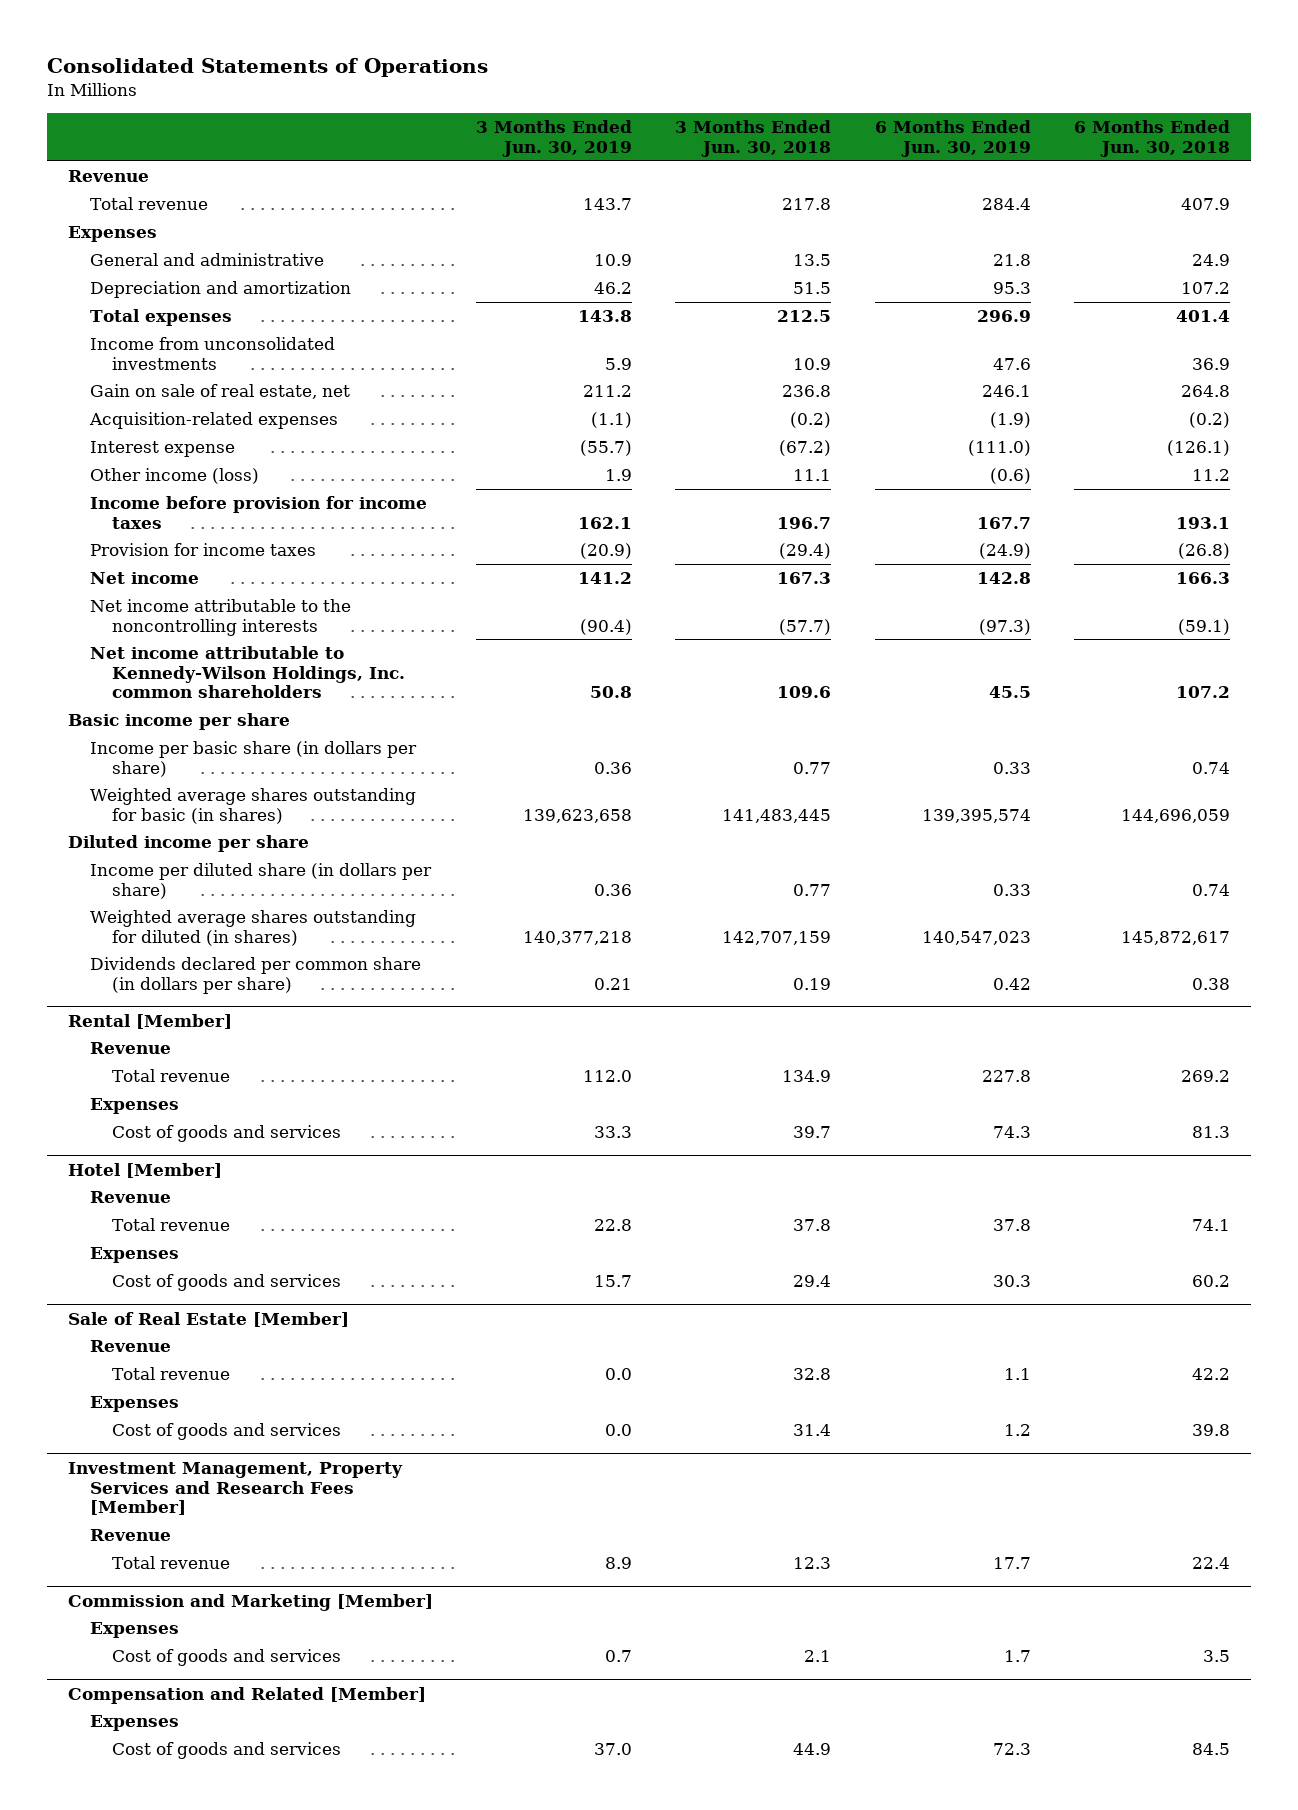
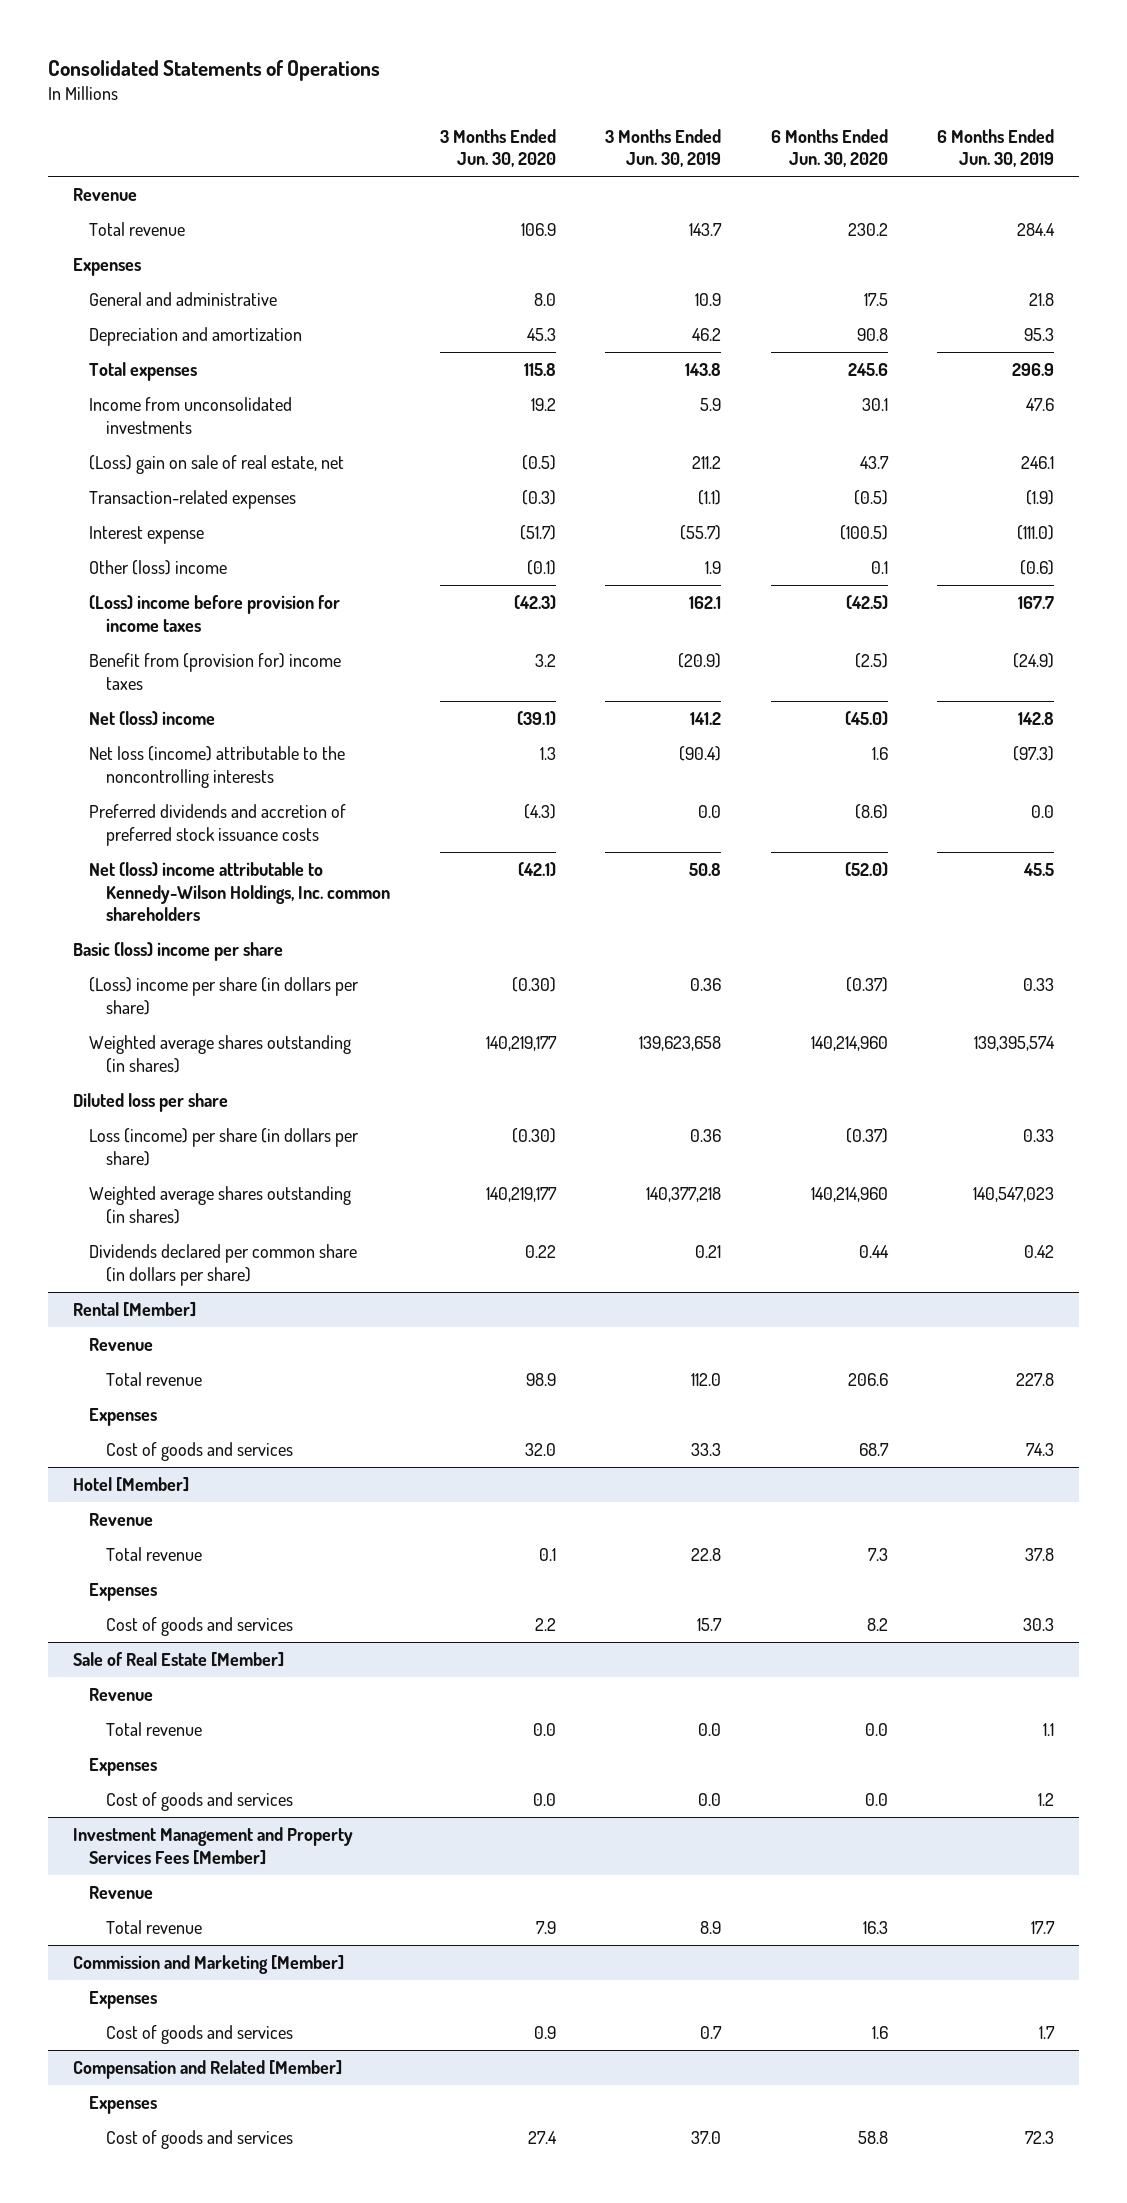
[675,120,832,158] 3 Months Ended Jun. 30, 2018 -> none
[1073,120,1230,158] 6 Months Ended Jun. 30, 2018 -> none
none -> [439,128,556,167] 3 Months Ended Jun. 30, 2020
none -> [770,128,888,167] 6 Months Ended Jun. 30, 2020
[90,383,351,399] Gain on sale of real estate, net -> [89,455,345,475] (Loss) gain on sale of real estate, net
[89,411,339,429] Acquisition-related expenses -> [89,490,297,510] Transaction-related expenses
[90,467,260,484] Other income (loss) -> [89,560,228,576] Other (loss) income
[90,495,428,529] Income before provision for income taxes -> [89,595,341,632] (Loss) income before provision for income taxes
[90,542,317,556] Provision for income taxes -> [89,653,342,690] Benefit from (provision for) income taxes
[90,571,200,584] Net income -> [89,711,216,727] Net (loss) income
[90,598,352,636] Net income attributable to the noncontrolling interests -> [89,746,346,788] Net loss (income) attributable to the noncontrolling interests
none -> [89,804,347,846] Preferred dividends and accretion of preferred stock issuance costs
[90,645,405,699] Net income attributable to Kennedy-Wilson Holdings, Inc. common shareholders -> [89,862,391,921] Net (loss) income attributable to Kennedy-Wilson Holdings, Inc. common shareholders
[68,712,291,730] Basic income per share -> [72,942,283,962] Basic (loss) income per share
[90,740,418,777] Income per basic share (in dollars per share) -> [89,977,360,1015] (Loss) income per share (in dollars per share)
[90,787,417,824] Weighted average shares outstanding for basic (in shares) -> [89,1035,352,1073] Weighted average shares outstanding (in shares)
[68,834,310,852] Diluted income per share -> [72,1093,228,1113] Diluted loss per share
[90,862,433,899] Income per diluted share (in dollars per share) -> [89,1128,360,1166] Loss (income) per share (in dollars per share)
[90,909,417,946] Weighted average shares outstanding for diluted (in shares) -> [89,1186,352,1224] Weighted average shares outstanding (in shares)
[68,1461,404,1516] Investment Management, Property Services and Research Fees [Member] -> [72,1827,353,1865] Investment Management and Property Services Fees [Member]

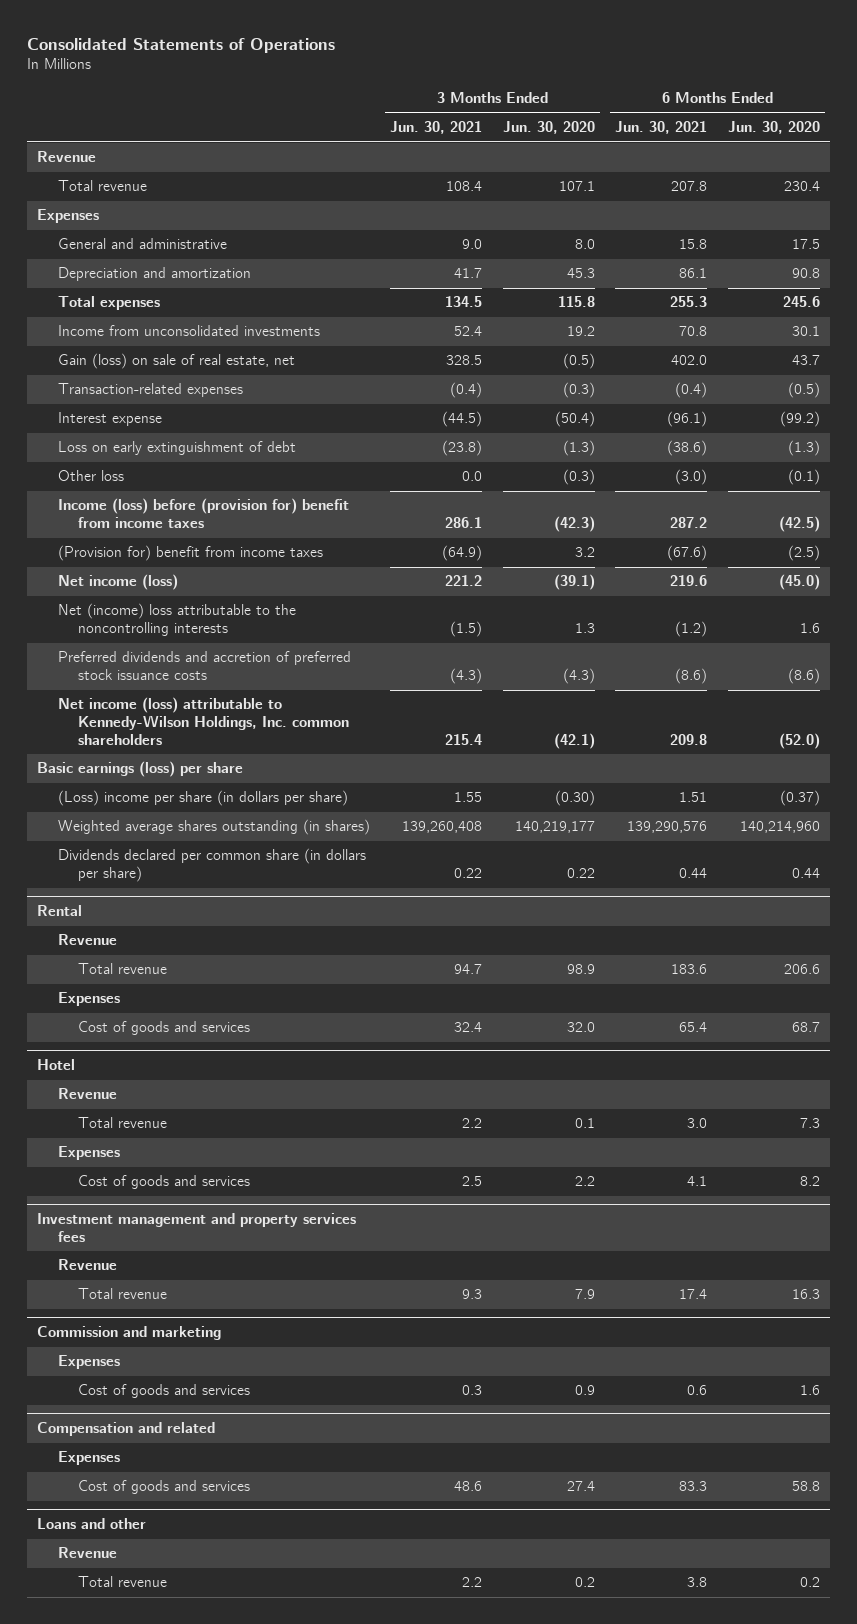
[605,128,722,167] 3 Months Ended Jun. 30, 2019 -> none
[936,128,1054,167] 6 Months Ended Jun. 30, 2019 -> none
none -> [390,121,483,135] Jun. 30, 2021
none -> [615,121,708,135] Jun. 30, 2021
[520,223,556,237] 106.9 -> [558,181,595,192] 107.1
[847,223,888,237] 230.2 -> [783,181,820,192] 230.4
[89,455,345,475] (Loss) gain on sale of real estate, net -> [57,353,295,370] Gain (loss) on sale of real estate, net
[519,525,556,541] (51.7) -> [554,411,595,428] (50.4)
[839,525,888,541] (100.5) -> [779,411,820,428] (99.2)
none -> [57,441,296,456] Loss on early extinguishment of debt
[89,560,228,576] Other (loss) income -> [57,470,124,482] Other loss
[526,560,556,576] (0.1) -> [562,469,595,486] (0.3)
[870,561,888,575] 0.1 -> [787,469,820,486] (0.1)
[89,595,341,632] (Loss) income before provision for income taxes -> [57,498,349,529] Income (loss) before (provision for) benefit from income taxes
[89,653,342,690] Benefit from (provision for) income taxes -> [57,545,323,562] (Provision for) benefit from income taxes
[89,711,216,727] Net (loss) income -> [57,574,178,591] Net income (loss)
[89,746,346,788] Net loss (income) attributable to the noncontrolling interests -> [57,603,296,637] Net (income) loss attributable to the noncontrolling interests
[89,862,391,921] Net (loss) income attributable to Kennedy-Wilson Holdings, Inc. common shareholders -> [57,697,350,745] Net income (loss) attributable to Kennedy-Wilson Holdings, Inc. common shareholders
[72,942,283,962] Basic (loss) income per share -> [37,761,244,778] Basic earnings (loss) per share
[72,1093,228,1113] Diluted loss per share -> none
[89,1128,360,1166] Loss (income) per share (in dollars per share) -> none
[89,1186,352,1224] Weighted average shares outstanding (in shares) -> none
[72,1302,196,1318] Rental [Member] -> [37,905,83,917] Rental
[72,1477,189,1493] Hotel [Member] -> [37,1059,76,1071] Hotel
[72,1652,284,1668] Sale of Real Estate [Member] -> none
[89,1688,154,1702] Revenue -> none
[106,1722,203,1737] Total revenue -> none
[89,1758,158,1777] Expenses -> none
[106,1792,294,1812] Cost of goods and services -> none
[72,1827,353,1865] Investment Management and Property Services Fees [Member] -> [37,1213,357,1243] Investment management and property services fees
[72,1955,344,1975] Commission and Marketing [Member] -> [37,1326,222,1341] Commission and marketing
[72,2060,342,2080] Compensation and Related [Member] -> [37,1422,216,1437] Compensation and related
none -> [37,1518,147,1530] Loans and other
none -> [57,1547,117,1559] Revenue
none -> [78,1576,168,1588] Total revenue

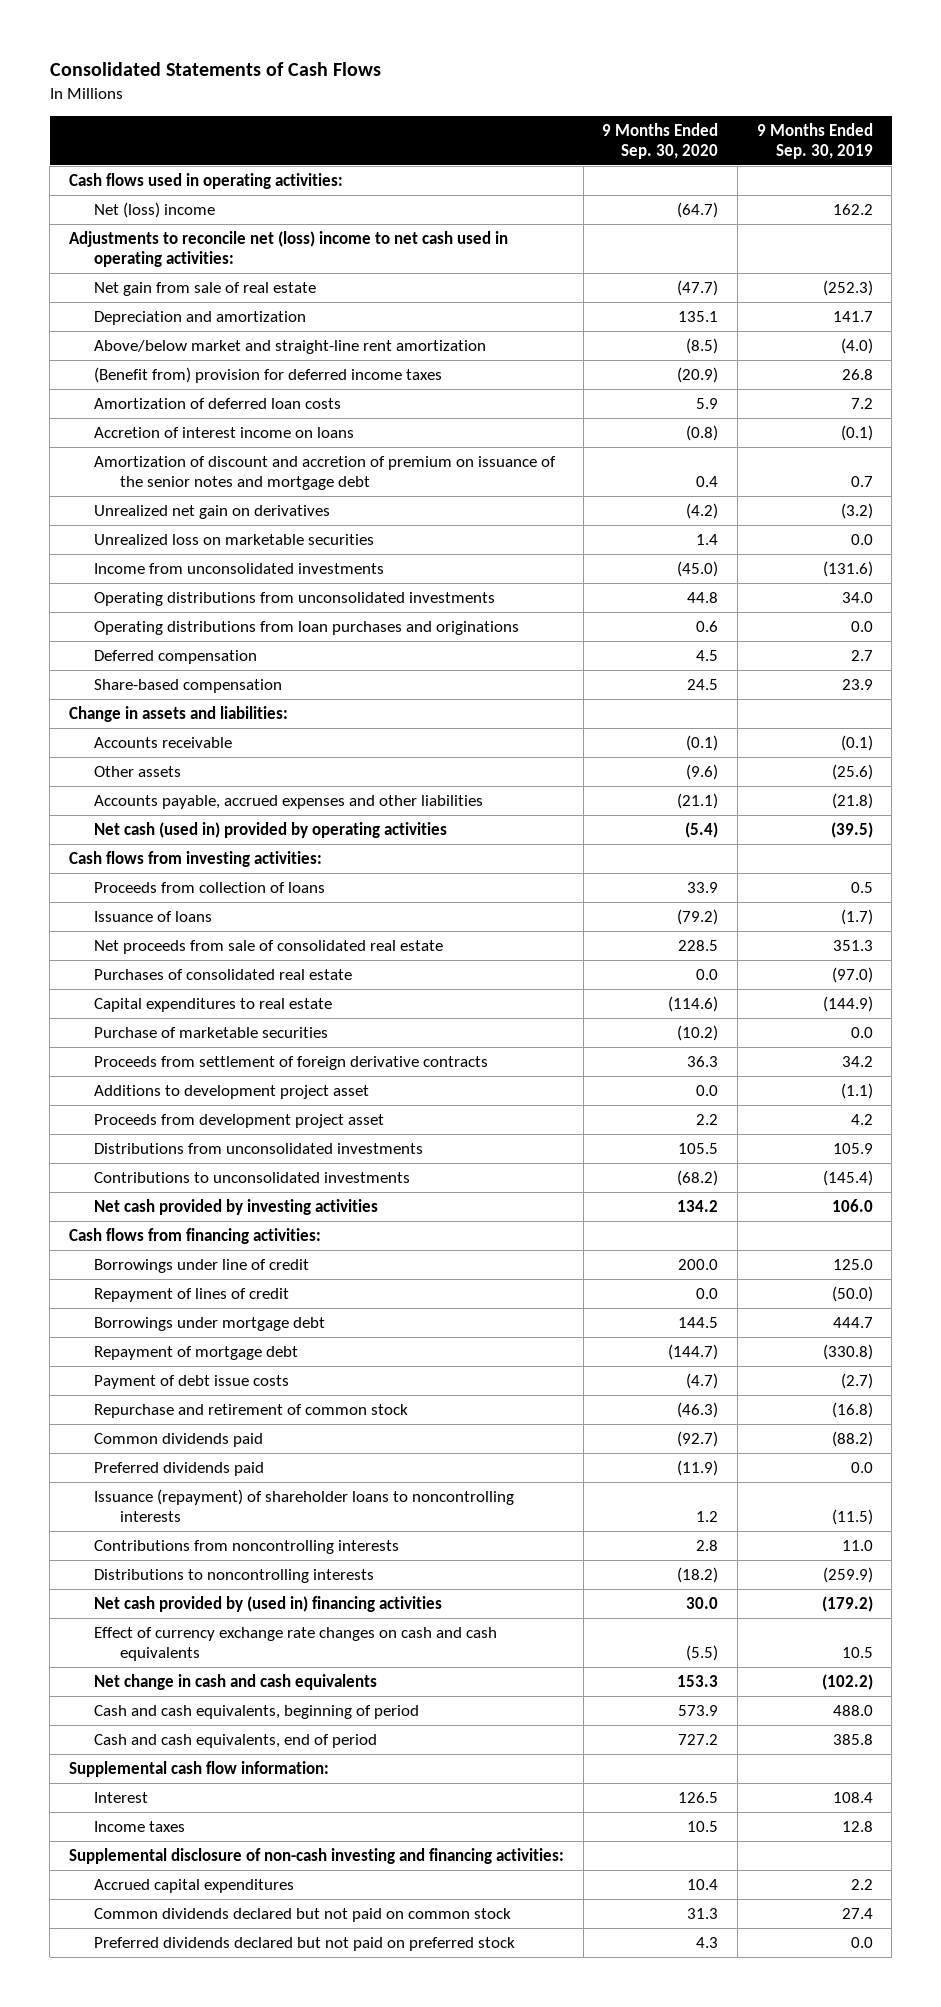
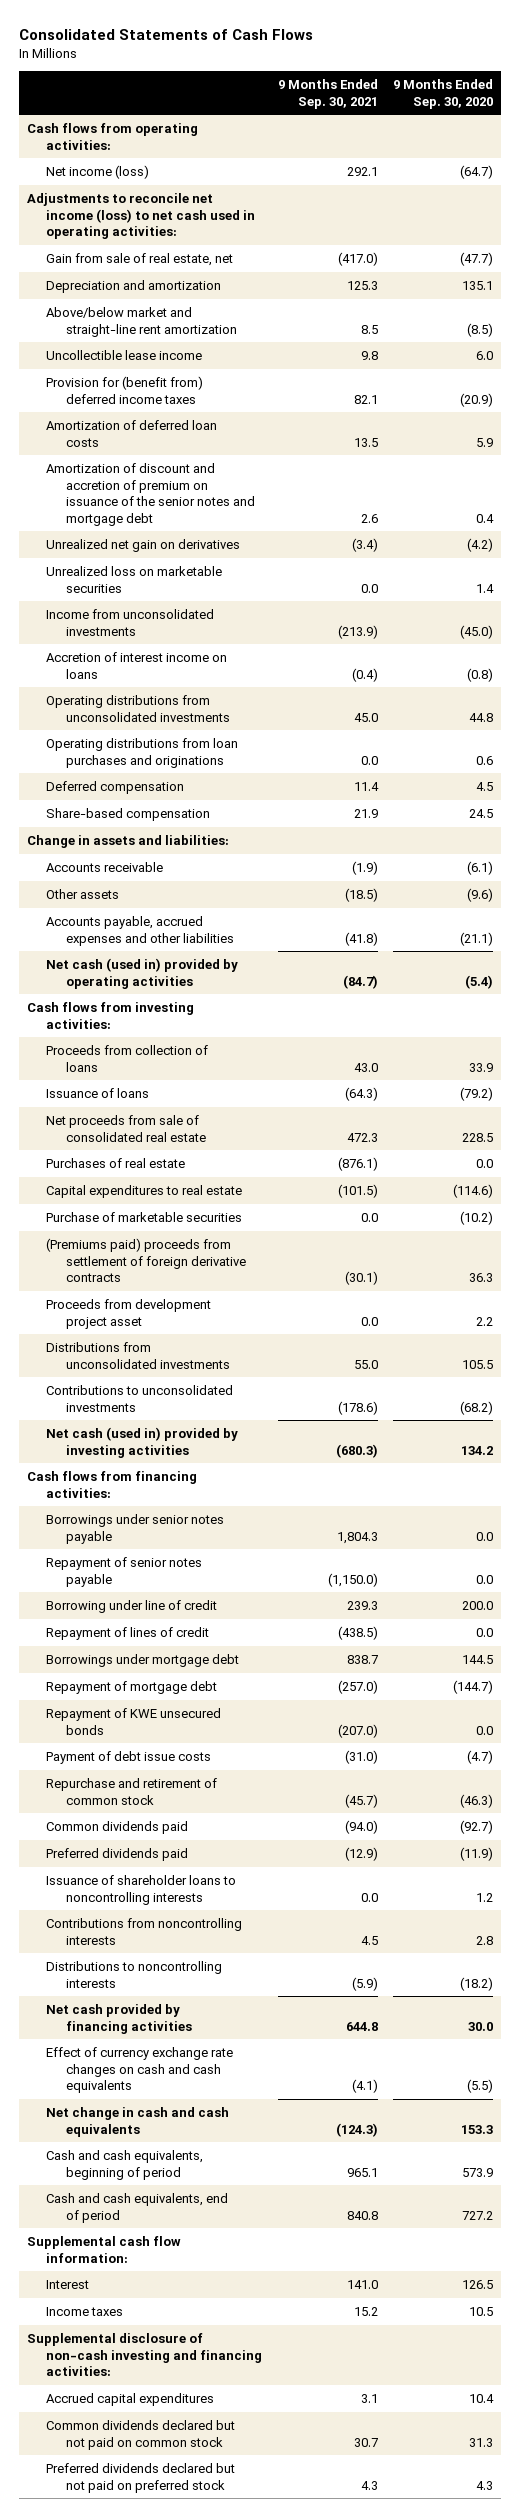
[756,122,873,159] 9 Months Ended Sep. 30, 2019 -> none
none -> [277,79,378,109] 9 Months Ended Sep. 30, 2021
[68,172,343,189] Cash flows used in operating activities: -> [27,123,199,150] Cash flows from operating activities:
[94,201,216,218] Net (loss) income -> [46,165,150,180] Net income (loss)
[68,230,508,267] Adjustments to reconcile net (loss) income to net cash used in operating activities: -> [27,193,256,240] Adjustments to reconcile net income (loss) to net cash used in operating activities:
[94,281,317,296] Net gain from sale of real estate -> [46,253,234,267] Gain from sale of real estate, net
none -> [46,350,203,361] Uncollectible lease income
[94,366,443,383] (Benefit from) provision for deferred income taxes -> [46,376,204,404] Provision for (benefit from) deferred income taxes
[94,426,355,438] Accretion of interest income on loans -> [46,652,228,679] Accretion of interest income on loans
[686,734,719,751] (0.1) -> [467,861,494,876] (6.1)
[94,968,353,980] Purchases of consolidated real estate -> [46,1158,186,1169] Purchases of real estate
[94,1084,370,1099] Additions to development project asset -> none
[94,1055,489,1070] Proceeds from settlement of foreign derivative contracts -> [46,1238,246,1283] (Premiums paid) proceeds from settlement of foreign derivative contracts
[94,1198,379,1215] Net cash provided by investing activities -> [46,1427,239,1458] Net cash (used in) provided by investing activities
none -> [46,1514,225,1544] Borrowings under senior notes payable
none -> [46,1557,203,1587] Repayment of senior notes payable
[94,1258,310,1273] Borrowings under line of credit -> [46,1600,218,1614] Borrowing under line of credit
none -> [46,1708,222,1735] Repayment of KWE unsecured bonds
[94,1488,515,1522] Issuance (repayment) of shareholder loans to noncontrolling interests -> [46,1875,237,1905] Issuance of shareholder loans to noncontrolling interests
[94,1595,443,1612] Net cash provided by (used in) financing activities -> [46,2004,192,2034] Net cash provided by financing activities

